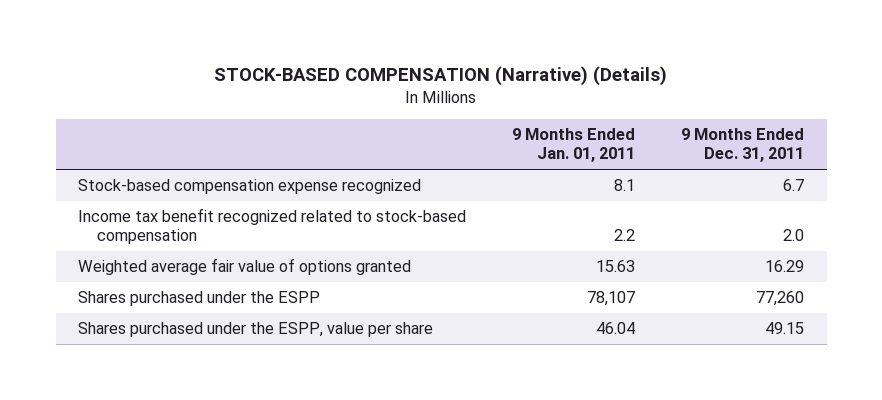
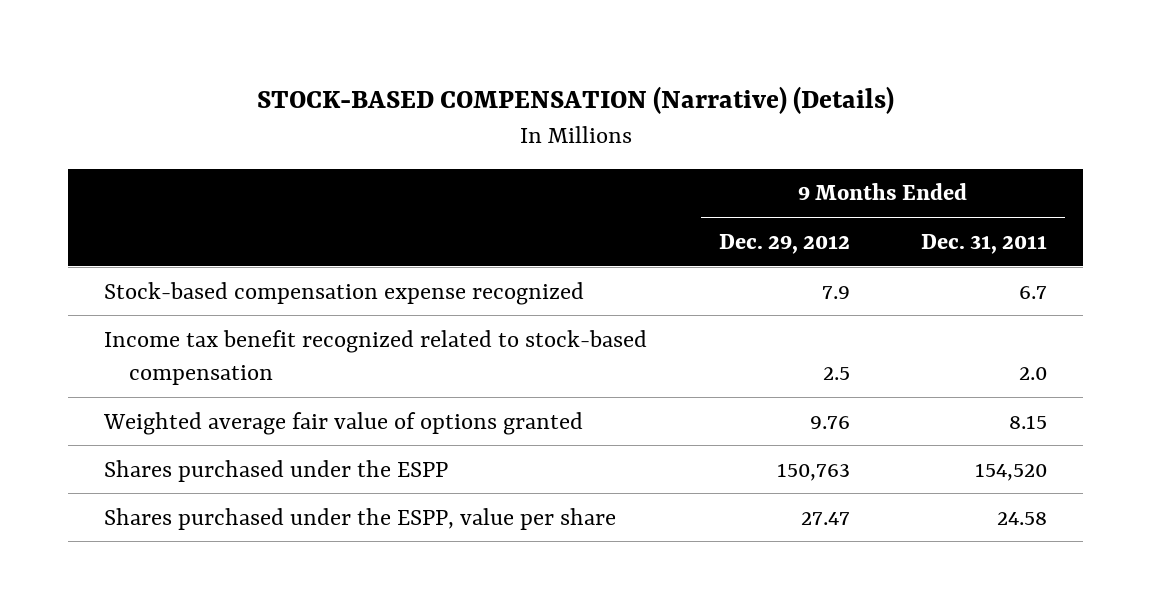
[512,128,636,163] 9 Months Ended Jan. 01, 2011 -> none
none -> [718,233,850,254] Dec. 29, 2012
[764,260,804,273] 16.29 -> [1009,414,1048,429] 8.15
[755,291,804,307] 77,260 -> [975,462,1048,481] 154,520
[764,322,804,335] 49.15 -> [997,511,1048,525] 24.58

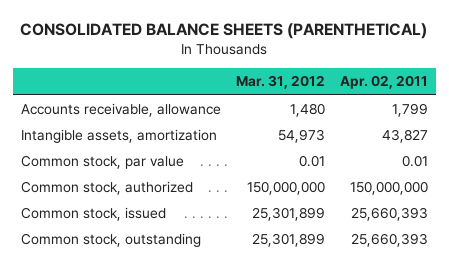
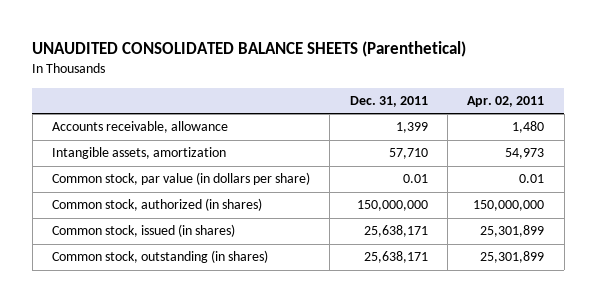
[20,23,428,40] CONSOLIDATED BALANCE SHEETS (PARENTHETICAL) -> [32,41,467,58] UNAUDITED CONSOLIDATED BALANCE SHEETS (Parenthetical)
[235,75,325,90] Mar. 31, 2012 -> none
none -> [349,95,428,107] Dec. 31, 2011
[392,103,429,118] 1,799 -> [512,121,545,134] 1,480
[382,129,429,144] 43,827 -> [505,148,545,160] 54,973
[20,155,184,170] Common stock, par value -> [52,172,311,186] Common stock, par value (in dollars per share)
[20,181,193,196] Common stock, authorized -> [52,198,263,212] Common stock, authorized (in shares)
[20,207,166,222] Common stock, issued -> [52,224,236,238] Common stock, issued (in shares)
[351,207,429,222] 25,660,393 -> [480,225,545,238] 25,301,899
[20,233,201,248] Common stock, outstanding -> [52,250,269,264] Common stock, outstanding (in shares)
[351,233,429,248] 25,660,393 -> [480,251,545,264] 25,301,899

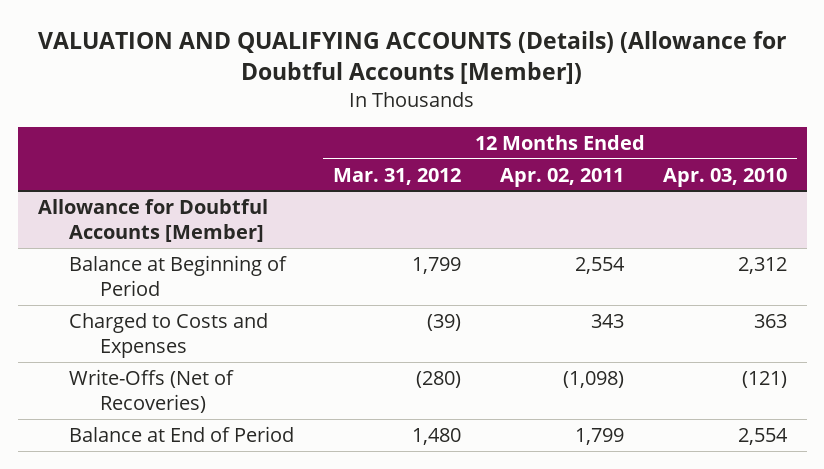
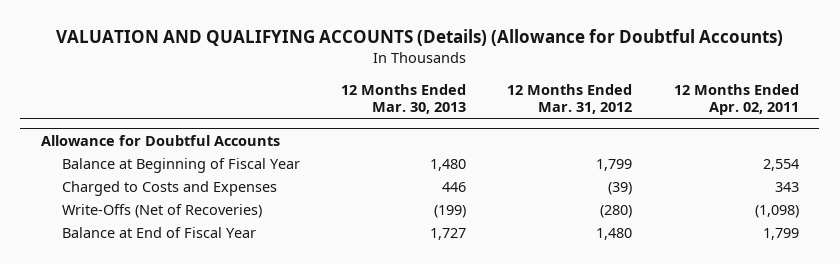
[38,30,787,85] VALUATION AND QUALIFYING ACCOUNTS (Details) (Allowance for Doubtful Accounts [Member]) -> [55,29,783,47] VALUATION AND QUALIFYING ACCOUNTS (Details) (Allowance for Doubtful Accounts)
[662,167,787,187] Apr. 03, 2010 -> none
none -> [341,83,467,115] 12 Months Ended Mar. 30, 2013
[37,198,268,243] Allowance for Doubtful Accounts [Member] -> [40,134,280,146] Allowance for Doubtful Accounts
[68,254,287,297] Balance at Beginning of Period -> [62,157,301,173] Balance at Beginning of Fiscal Year
[68,425,294,442] Balance at End of Period -> [62,226,257,238] Balance at End of Fiscal Year

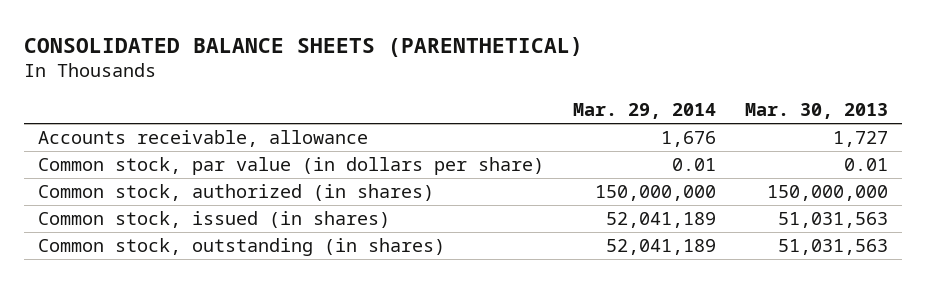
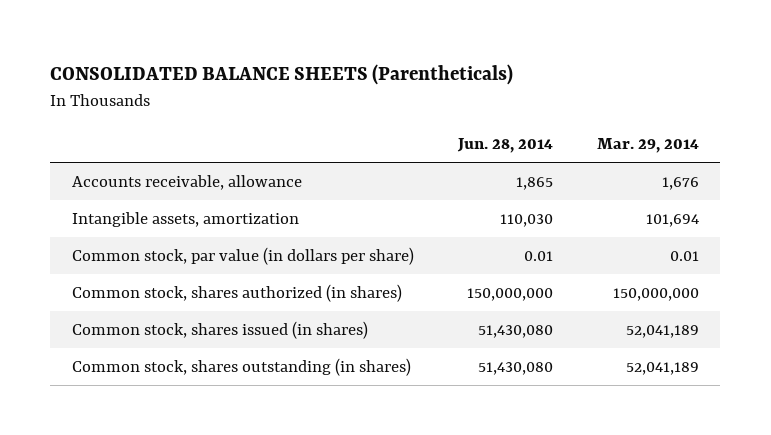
[23,36,583,57] CONSOLIDATED BALANCE SHEETS (PARENTHETICAL) -> [50,64,514,86] CONSOLIDATED BALANCE SHEETS (Parentheticals)
[745,103,889,120] Mar. 30, 2013 -> none
none -> [456,138,553,154] Jun. 28, 2014
none -> [72,212,300,228] Intangible assets, amortization
[38,184,435,202] Common stock, authorized (in shares) -> [72,284,403,303] Common stock, shares authorized (in shares)
[38,211,391,229] Common stock, issued (in shares) -> [72,321,369,340] Common stock, shares issued (in shares)
[38,238,446,257] Common stock, outstanding (in shares) -> [72,358,412,377] Common stock, shares outstanding (in shares)

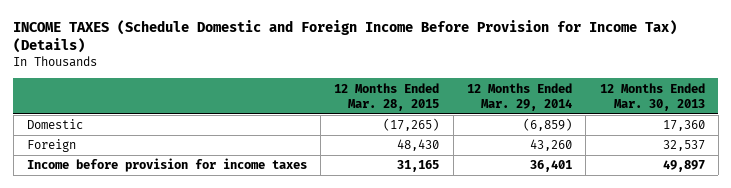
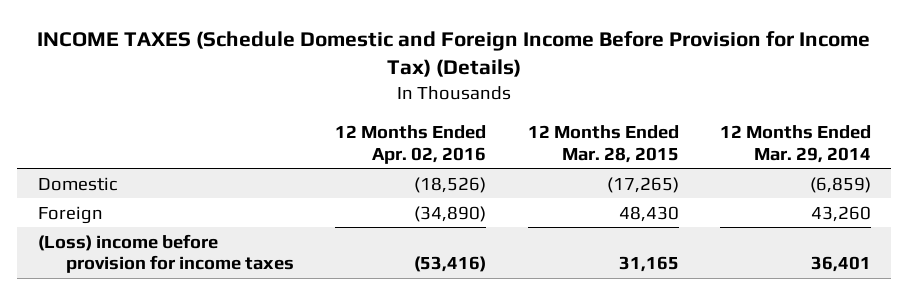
[599,82,705,111] 12 Months Ended Mar. 30, 2013 -> none
none -> [335,125,487,164] 12 Months Ended Apr. 02, 2016
[26,158,307,173] Income before provision for income taxes -> [37,233,295,274] (Loss) income before provision for income taxes

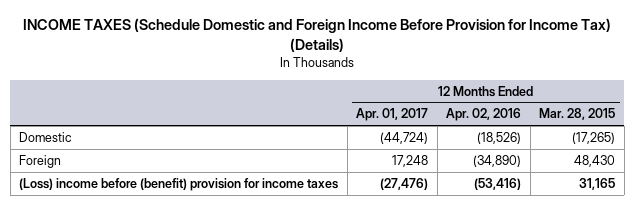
[719,125,871,163] 12 Months Ended Mar. 29, 2014 -> none
none -> [356,108,429,122] Apr. 01, 2017
[37,233,295,274] (Loss) income before provision for income taxes -> [19,178,339,192] (Loss) income before (benefit) provision for income taxes

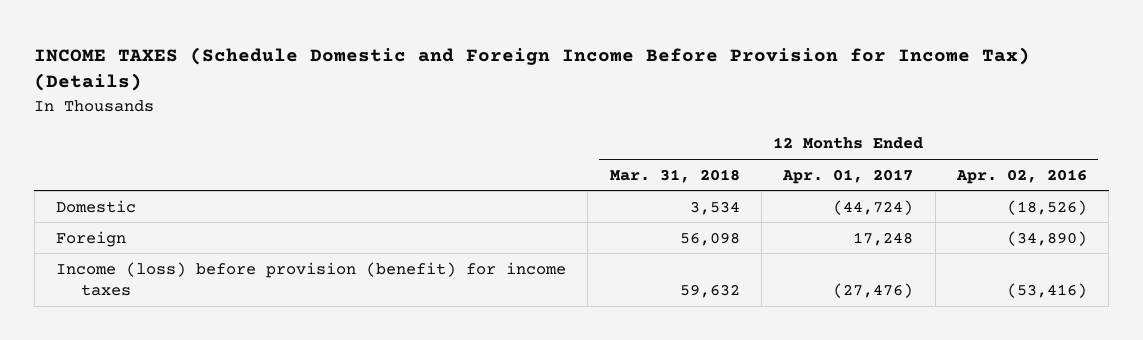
[539,108,616,121] Mar. 28, 2015 -> none
none -> [609,168,740,183] Mar. 31, 2018
[19,178,339,192] (Loss) income before (benefit) provision for income taxes -> [56,261,567,296] Income (loss) before provision (benefit) for income taxes

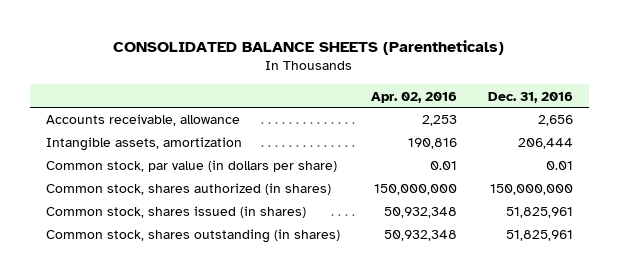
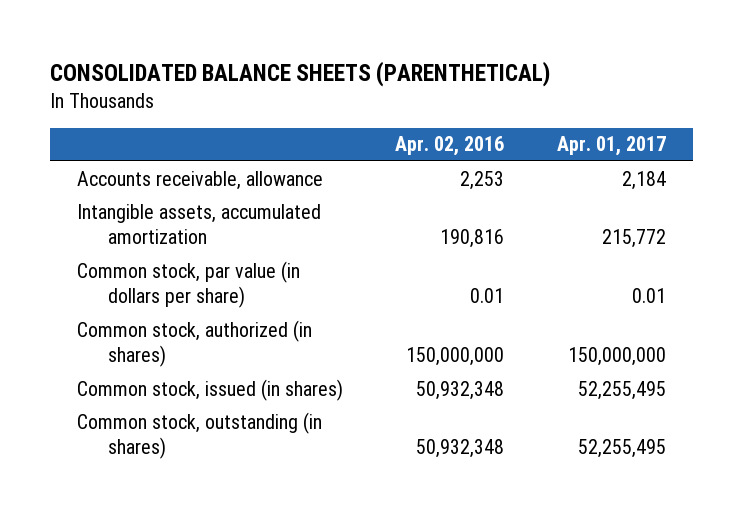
[113,39,505,55] CONSOLIDATED BALANCE SHEETS (Parentheticals) -> [50,61,551,88] CONSOLIDATED BALANCE SHEETS (PARENTHETICAL)
[488,91,574,103] Dec. 31, 2016 -> none
none -> [557,136,667,157] Apr. 01, 2017
[45,137,242,152] Intangible assets, amortization -> [76,203,321,245] Intangible assets, accumulated amortization
[45,183,331,196] Common stock, shares authorized (in shares) -> [76,319,312,368] Common stock, authorized (in shares)
[45,206,306,219] Common stock, shares issued (in shares) -> [76,378,343,401] Common stock, issued (in shares)
[45,229,340,244] Common stock, shares outstanding (in shares) -> [76,411,322,460] Common stock, outstanding (in shares)

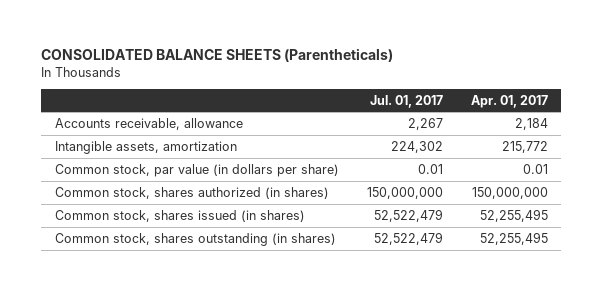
[50,61,551,88] CONSOLIDATED BALANCE SHEETS (PARENTHETICAL) -> [40,47,393,62] CONSOLIDATED BALANCE SHEETS (Parentheticals)
[395,136,505,157] Apr. 02, 2016 -> none
none -> [369,94,443,108] Jul. 01, 2017
[76,203,321,245] Intangible assets, accumulated amortization -> [54,140,237,154] Intangible assets, amortization
[76,319,312,368] Common stock, authorized (in shares) -> [54,186,329,199] Common stock, shares authorized (in shares)
[76,378,343,401] Common stock, issued (in shares) -> [54,209,305,222] Common stock, shares issued (in shares)
[76,411,322,460] Common stock, outstanding (in shares) -> [54,232,336,246] Common stock, shares outstanding (in shares)

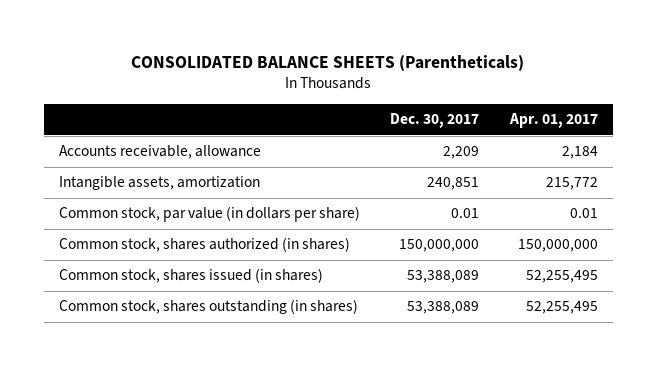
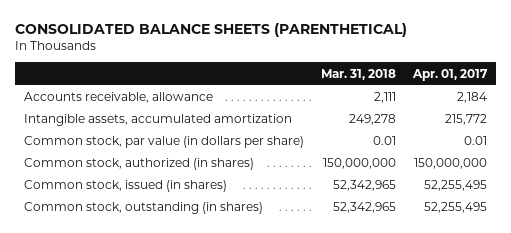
[131,54,525,71] CONSOLIDATED BALANCE SHEETS (Parentheticals) -> [15,22,408,37] CONSOLIDATED BALANCE SHEETS (PARENTHETICAL)
[390,113,480,129] Dec. 30, 2017 -> none
none -> [321,68,397,80] Mar. 31, 2018
[59,176,261,191] Intangible assets, amortization -> [23,114,292,127] Intangible assets, accumulated amortization
[59,237,351,253] Common stock, shares authorized (in shares) -> [23,158,254,171] Common stock, authorized (in shares)
[59,268,324,284] Common stock, shares issued (in shares) -> [23,180,227,193] Common stock, issued (in shares)
[59,299,359,315] Common stock, shares outstanding (in shares) -> [23,202,263,215] Common stock, outstanding (in shares)

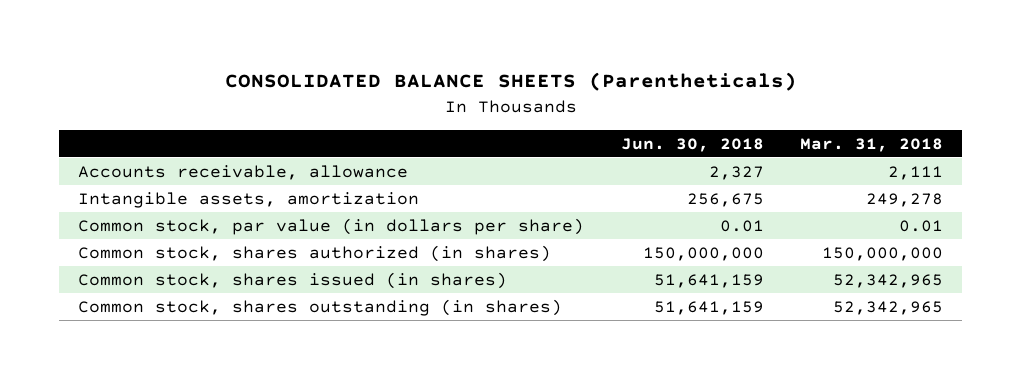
[15,22,408,37] CONSOLIDATED BALANCE SHEETS (PARENTHETICAL) -> [224,72,797,92] CONSOLIDATED BALANCE SHEETS (Parentheticals)
[412,68,489,81] Apr. 01, 2017 -> none
none -> [620,137,764,152] Jun. 30, 2018
[23,114,292,127] Intangible assets, accumulated amortization -> [77,191,419,208] Intangible assets, amortization
[23,158,254,171] Common stock, authorized (in shares) -> [77,244,551,262] Common stock, shares authorized (in shares)
[23,180,227,193] Common stock, issued (in shares) -> [77,271,507,289] Common stock, shares issued (in shares)
[23,202,263,215] Common stock, outstanding (in shares) -> [77,298,562,316] Common stock, shares outstanding (in shares)

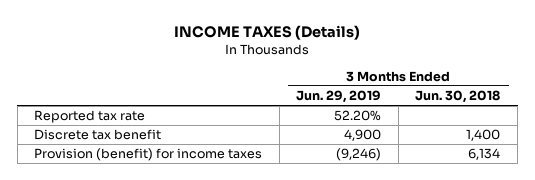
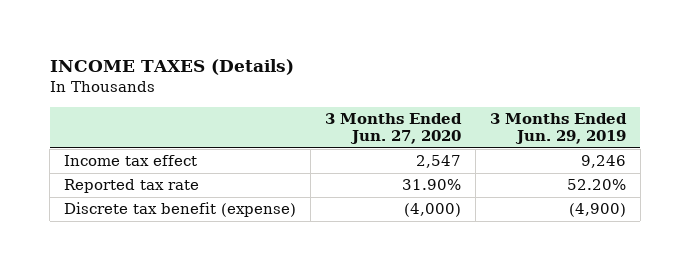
[415,90,501,104] Jun. 30, 2018 -> none
none -> [325,113,463,144] 3 Months Ended Jun. 27, 2020
none -> [64,155,198,167] Income tax effect
[34,148,263,162] Provision (benefit) for income taxes -> none
[34,129,162,141] Discrete tax benefit -> [64,202,297,218] Discrete tax benefit (expense)
[344,129,382,142] 4,900 -> [568,203,626,218] (4,900)

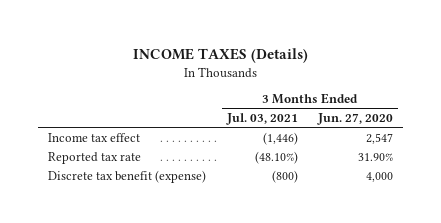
[489,113,627,144] 3 Months Ended Jun. 29, 2019 -> none
none -> [225,113,298,126] Jul. 03, 2021
[404,203,462,218] (4,000) -> [365,171,393,182] 4,000

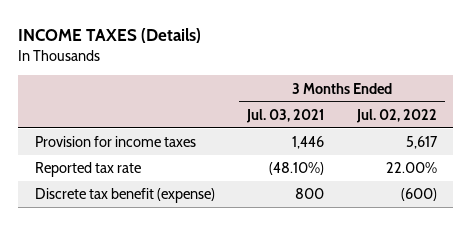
[316,113,393,126] Jun. 27, 2020 -> none
none -> [355,108,437,123] Jul. 02, 2022
[48,132,141,142] Income tax effect -> [34,136,196,148] Provision for income taxes
[262,131,298,145] (1,446) -> [292,136,325,150] 1,446
[271,169,298,183] (800) -> [295,188,325,200] 800

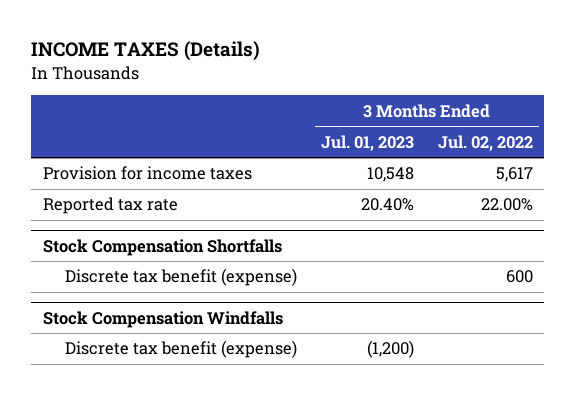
[246,108,325,123] Jul. 03, 2021 -> none
none -> [320,134,414,151] Jul. 01, 2023
none -> [42,238,282,256] Stock Compensation Shortfalls
[400,188,437,202] (600) -> [505,270,533,284] 600
none -> [42,310,283,328] Stock Compensation Windfalls
none -> [65,340,298,359] Discrete tax benefit (expense)

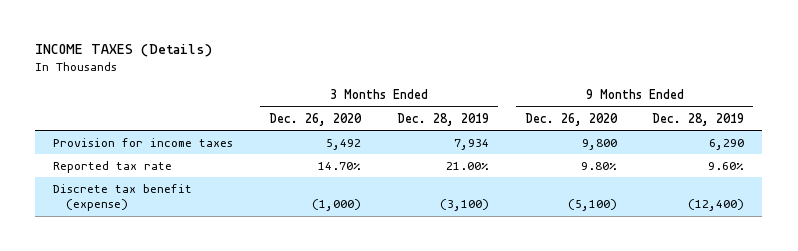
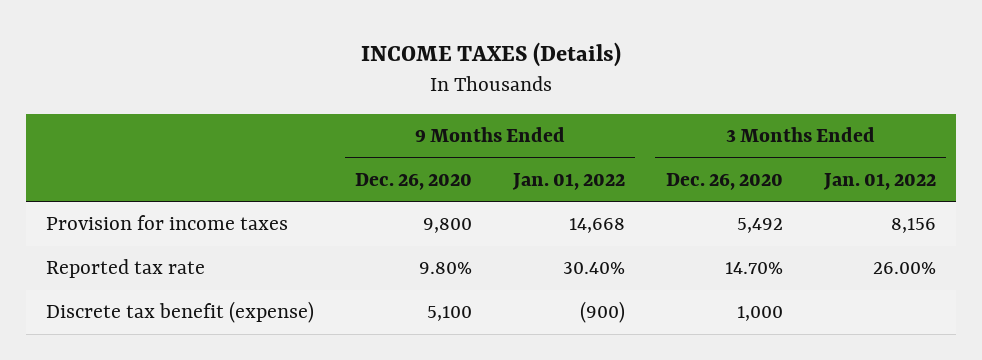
[396,112,489,126] Dec. 28, 2019 -> none
[652,112,745,126] Dec. 28, 2019 -> none
none -> [511,172,625,190] Jan. 01, 2022
none -> [822,172,936,190] Jan. 01, 2022
[312,199,362,212] (1,000) -> [736,306,783,322] 1,000
[567,199,617,212] (5,100) -> [426,306,472,322] 5,100

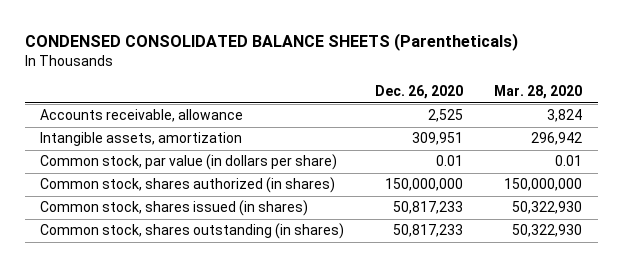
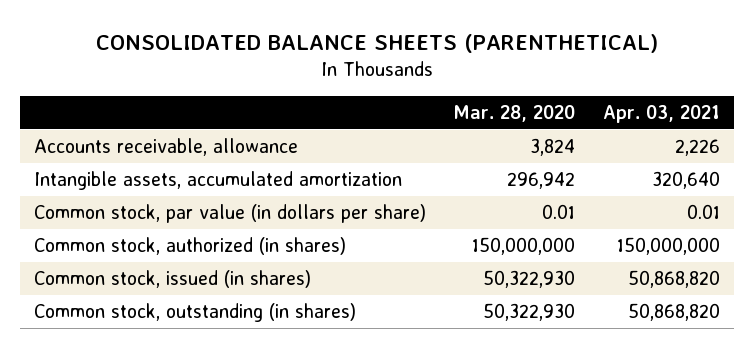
[24,32,518,51] CONDENSED CONSOLIDATED BALANCE SHEETS (Parentheticals) -> [95,34,658,54] CONSOLIDATED BALANCE SHEETS (PARENTHETICAL)
[375,85,464,100] Dec. 26, 2020 -> none
none -> [602,104,720,123] Apr. 03, 2021
[40,132,243,147] Intangible assets, amortization -> [33,171,402,191] Intangible assets, accumulated amortization
[40,177,336,194] Common stock, shares authorized (in shares) -> [33,237,346,256] Common stock, authorized (in shares)
[40,200,309,217] Common stock, shares issued (in shares) -> [33,270,311,289] Common stock, issued (in shares)
[40,223,345,240] Common stock, shares outstanding (in shares) -> [33,303,356,323] Common stock, outstanding (in shares)

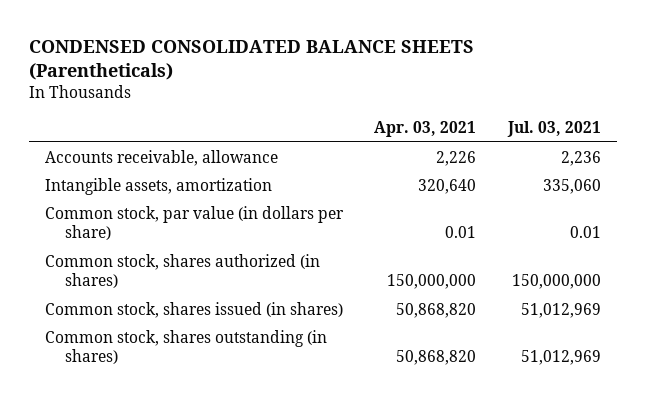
[95,34,658,54] CONSOLIDATED BALANCE SHEETS (PARENTHETICAL) -> [28,39,474,80] CONDENSED CONSOLIDATED BALANCE SHEETS (Parentheticals)
[453,104,576,122] Mar. 28, 2020 -> none
none -> [507,121,602,138] Jul. 03, 2021
[33,171,402,191] Intangible assets, accumulated amortization -> [44,177,272,195] Intangible assets, amortization
[33,237,346,256] Common stock, authorized (in shares) -> [44,253,320,289] Common stock, shares authorized (in shares)
[33,270,311,289] Common stock, issued (in shares) -> [44,301,343,318] Common stock, shares issued (in shares)
[33,303,356,323] Common stock, outstanding (in shares) -> [44,329,327,365] Common stock, shares outstanding (in shares)

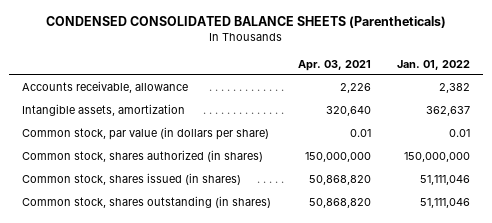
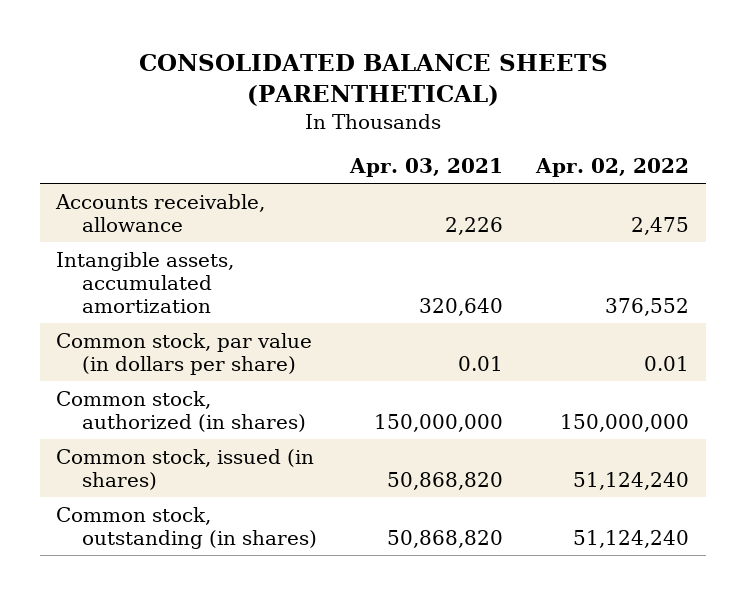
[46,16,447,29] CONDENSED CONSOLIDATED BALANCE SHEETS (Parentheticals) -> [138,53,608,106] CONSOLIDATED BALANCE SHEETS (PARENTHETICAL)
[396,59,470,70] Jan. 01, 2022 -> none
none -> [535,158,690,178] Apr. 02, 2022
[22,104,186,117] Intangible assets, amortization -> [56,251,235,314] Intangible assets, accumulated amortization
[22,150,264,163] Common stock, shares authorized (in shares) -> [56,390,306,432] Common stock, authorized (in shares)
[22,173,242,186] Common stock, shares issued (in shares) -> [56,448,315,490] Common stock, issued (in shares)
[22,196,272,209] Common stock, shares outstanding (in shares) -> [56,506,317,549] Common stock, outstanding (in shares)

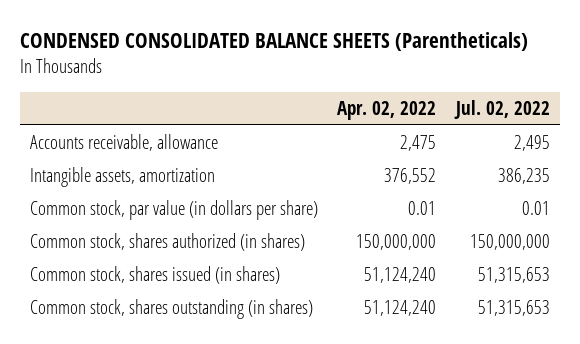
[138,53,608,106] CONSOLIDATED BALANCE SHEETS (PARENTHETICAL) -> [19,32,528,52] CONDENSED CONSOLIDATED BALANCE SHEETS (Parentheticals)
[349,158,504,178] Apr. 03, 2021 -> none
none -> [454,99,551,119] Jul. 02, 2022
[56,251,235,314] Intangible assets, accumulated amortization -> [29,167,215,188] Intangible assets, amortization
[56,390,306,432] Common stock, authorized (in shares) -> [29,233,305,252] Common stock, shares authorized (in shares)
[56,448,315,490] Common stock, issued (in shares) -> [29,266,280,285] Common stock, shares issued (in shares)
[56,506,317,549] Common stock, outstanding (in shares) -> [29,299,313,320] Common stock, shares outstanding (in shares)

